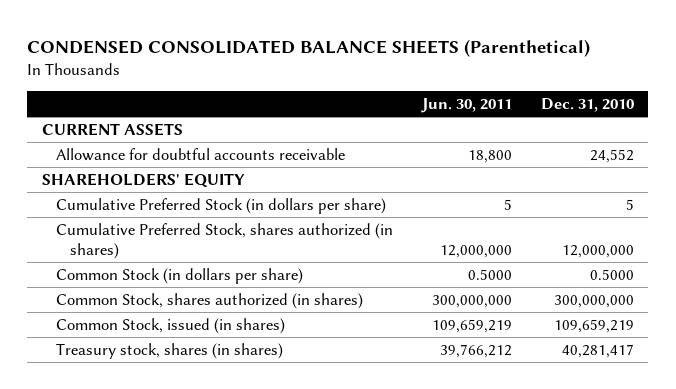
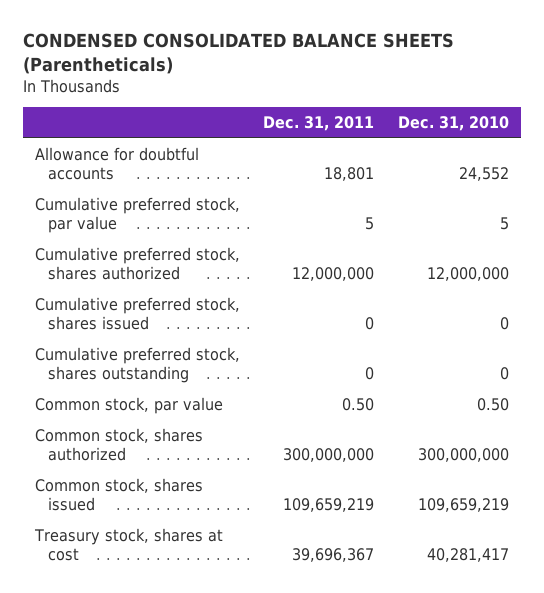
[27,38,591,57] CONDENSED CONSOLIDATED BALANCE SHEETS (Parenthetical) -> [22,32,454,74] CONDENSED CONSOLIDATED BALANCE SHEETS (Parentheticals)
[420,97,512,113] Jun. 30, 2011 -> none
none -> [263,116,375,132] Dec. 31, 2011
[41,122,183,136] CURRENT ASSETS -> none
[41,172,245,188] SHAREHOLDERS' EQUITY -> none
[55,147,345,161] Allowance for doubtful accounts receivable -> [34,146,199,181] Allowance for doubtful accounts
[55,197,386,214] Cumulative Preferred Stock (in dollars per share) -> [34,196,240,234] Cumulative preferred stock, par value
[55,222,393,259] Cumulative Preferred Stock, shares authorized (in shares) -> [34,246,240,281] Cumulative preferred stock, shares authorized
none -> [34,296,240,331] Cumulative preferred stock, shares issued
none -> [34,346,240,384] Cumulative preferred stock, shares outstanding
[55,267,303,284] Common Stock (in dollars per share) -> [34,396,223,414] Common stock, par value
[589,268,634,280] 0.5000 -> [477,397,510,411] 0.50
[55,292,363,309] Common Stock, shares authorized (in shares) -> [34,427,203,462] Common stock, shares authorized
[55,317,285,334] Common Stock, issued (in shares) -> [34,477,203,512] Common stock, shares issued
[55,342,283,359] Treasury stock, shares (in shares) -> [33,527,223,562] Treasury stock, shares at cost

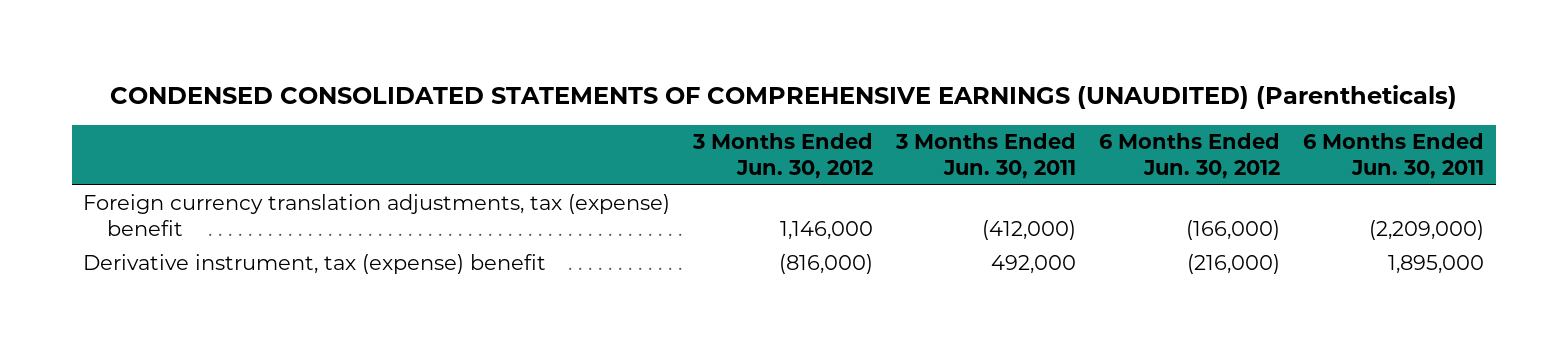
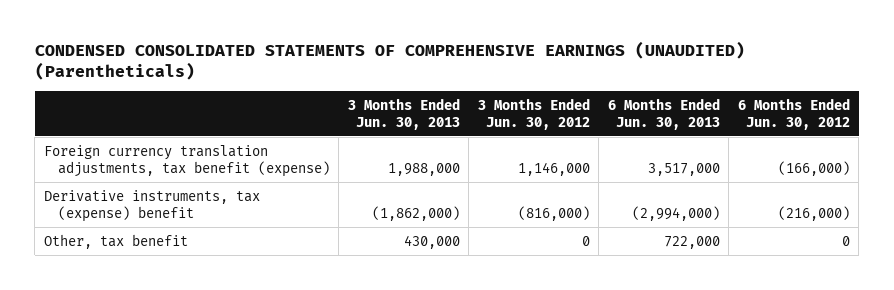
[895,133,1077,180] 3 Months Ended Jun. 30, 2011 -> none
[1303,133,1485,180] 6 Months Ended Jun. 30, 2011 -> none
none -> [347,97,460,130] 3 Months Ended Jun. 30, 2013
none -> [607,97,720,130] 6 Months Ended Jun. 30, 2013
[83,194,671,237] Foreign currency translation adjustments, tax (expense) benefit -> [43,144,330,177] Foreign currency translation adjustments, tax benefit (expense)
[83,254,547,275] Derivative instrument, tax (expense) benefit -> [43,189,260,222] Derivative instruments, tax (expense) benefit
none -> [43,233,188,249] Other, tax benefit

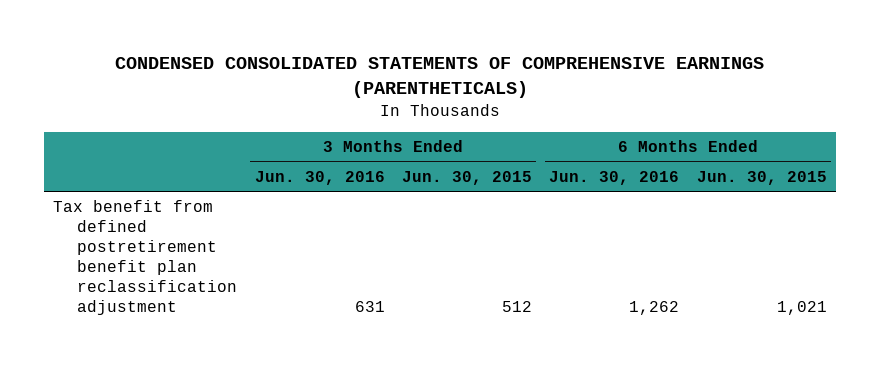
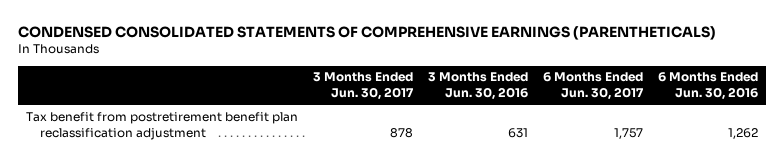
[402,170,533,185] Jun. 30, 2015 -> none
[696,170,827,185] Jun. 30, 2015 -> none
none -> [312,72,414,101] 3 Months Ended Jun. 30, 2017
none -> [543,72,645,101] 6 Months Ended Jun. 30, 2017
[52,200,238,315] Tax benefit from defined postretirement benefit plan reclassification adjustment -> [25,111,298,140] Tax benefit from postretirement benefit plan reclassification adjustment

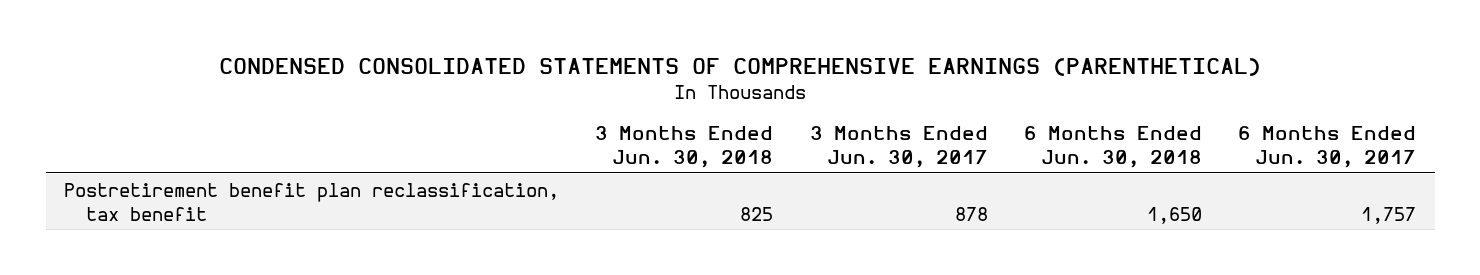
[18,25,717,40] CONDENSED CONSOLIDATED STATEMENTS OF COMPREHENSIVE EARNINGS (PARENTHETICALS) -> [219,58,1262,77] CONDENSED CONSOLIDATED STATEMENTS OF COMPREHENSIVE EARNINGS (PARENTHETICAL)
[428,72,529,101] 3 Months Ended Jun. 30, 2016 -> none
[658,72,759,101] 6 Months Ended Jun. 30, 2016 -> none
none -> [595,126,774,169] 3 Months Ended Jun. 30, 2018
none -> [1024,126,1203,169] 6 Months Ended Jun. 30, 2018
[25,111,298,140] Tax benefit from postretirement benefit plan reclassification adjustment -> [63,182,559,221] Postretirement benefit plan reclassification, tax benefit

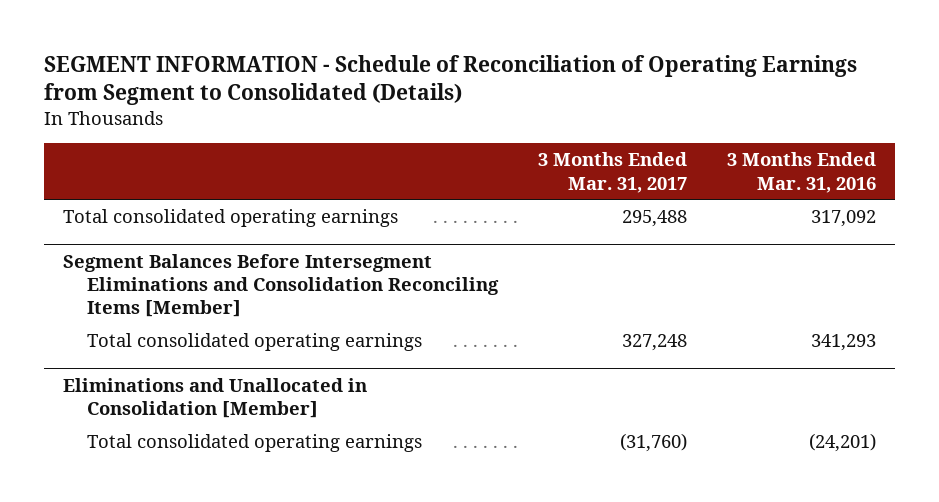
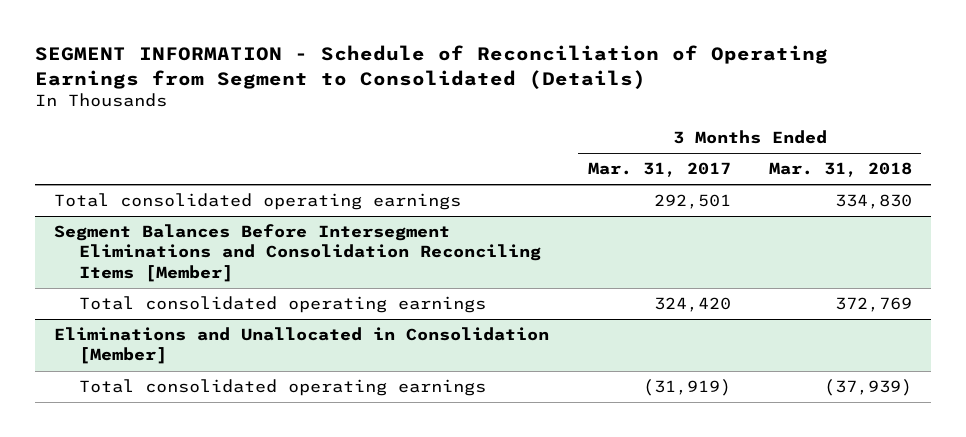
[726,152,876,193] 3 Months Ended Mar. 31, 2016 -> none
none -> [768,162,912,178] Mar. 31, 2018
[621,209,687,227] 295,488 -> [653,194,731,210] 292,501
[621,333,687,351] 327,248 -> [653,297,731,313] 324,420
[619,432,687,452] (31,760) -> [642,379,731,397] (31,919)

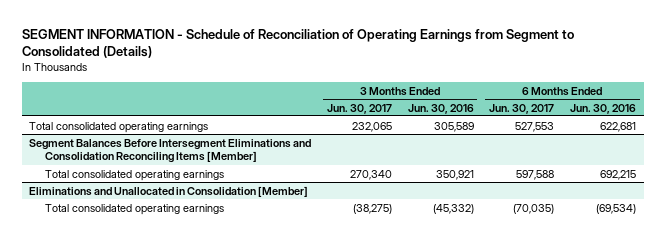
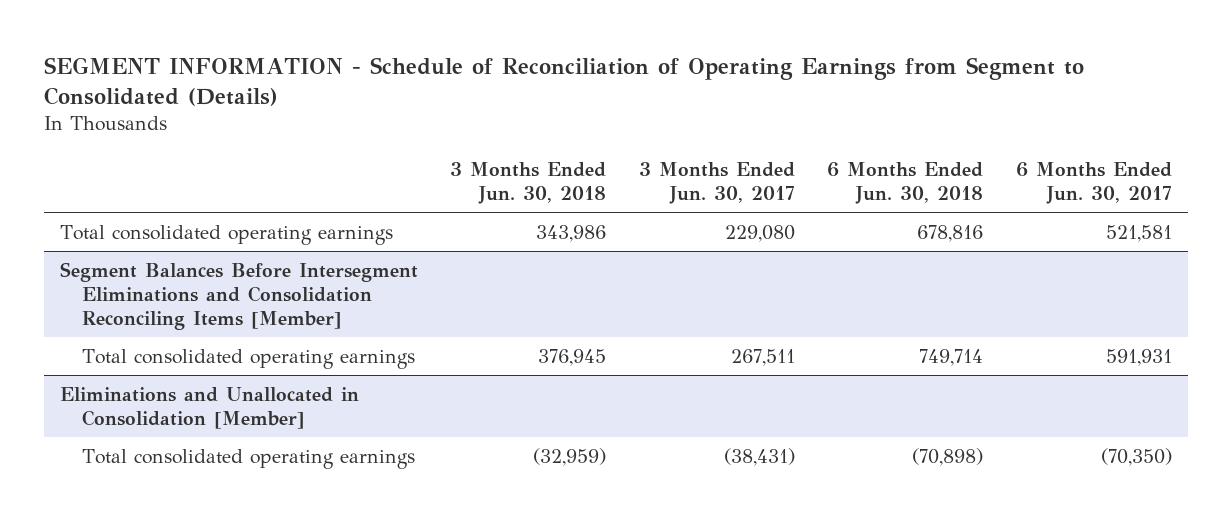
[407,103,474,114] Jun. 30, 2016 -> none
[569,103,636,114] Jun. 30, 2016 -> none
none -> [450,161,607,204] 3 Months Ended Jun. 30, 2018
none -> [827,161,984,204] 6 Months Ended Jun. 30, 2018
[351,121,392,132] 232,065 -> [724,224,795,242] 229,080
[515,121,555,132] 527,553 -> [1105,224,1172,242] 521,581
[349,169,392,180] 270,340 -> [730,348,795,366] 267,511
[516,169,555,180] 597,588 -> [1105,348,1172,366] 591,931
[352,203,392,214] (38,275) -> [723,447,795,466] (38,431)
[513,203,555,214] (70,035) -> [1100,447,1172,466] (70,350)

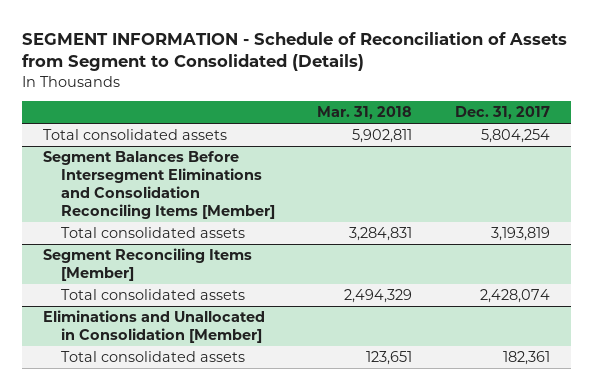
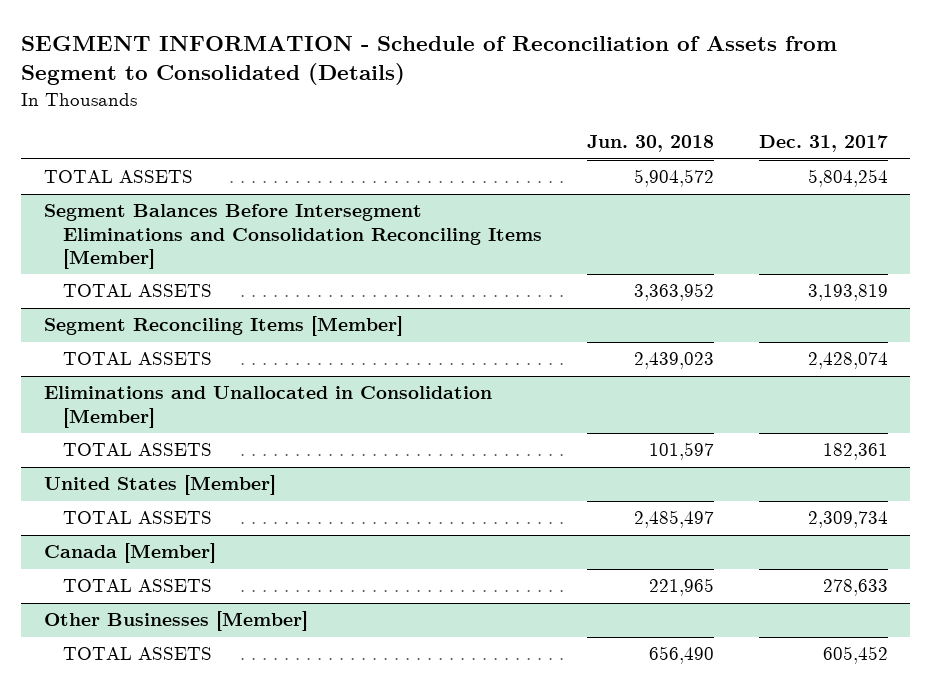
[317,106,413,120] Mar. 31, 2018 -> none
none -> [586,135,714,153] Jun. 30, 2018
[43,129,228,141] Total consolidated assets -> [44,170,194,184] TOTAL ASSETS
[60,227,245,239] Total consolidated assets -> [62,284,212,298] TOTAL ASSETS
[60,289,245,301] Total consolidated assets -> [62,352,212,366] TOTAL ASSETS
[60,351,245,363] Total consolidated assets -> [62,443,212,457] TOTAL ASSETS
none -> [44,475,277,496] United States [Member]
none -> [62,511,212,525] TOTAL ASSETS
none -> [44,543,217,564] Canada [Member]
none -> [62,579,212,593] TOTAL ASSETS
none -> [44,611,309,632] Other Businesses [Member]
none -> [62,647,212,661] TOTAL ASSETS

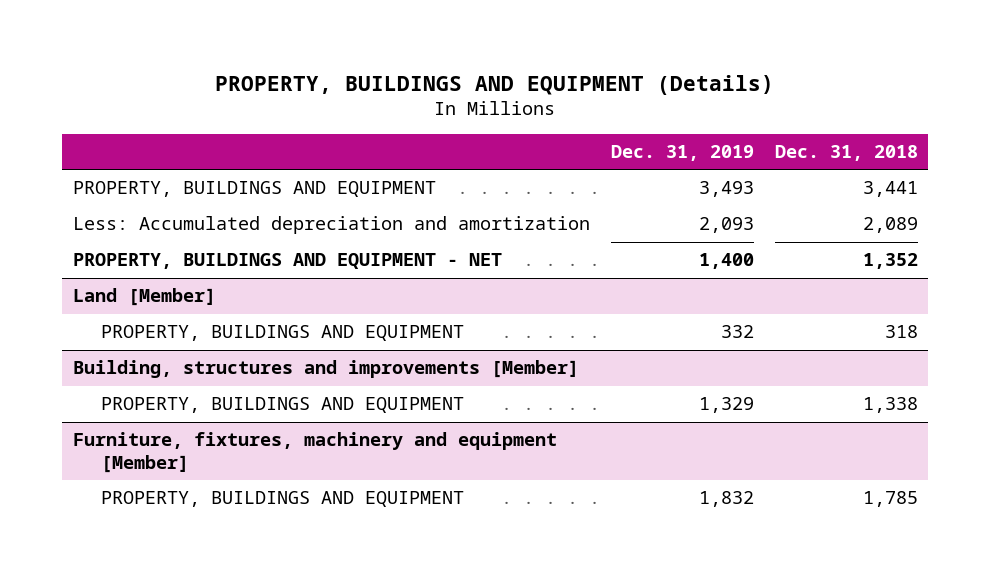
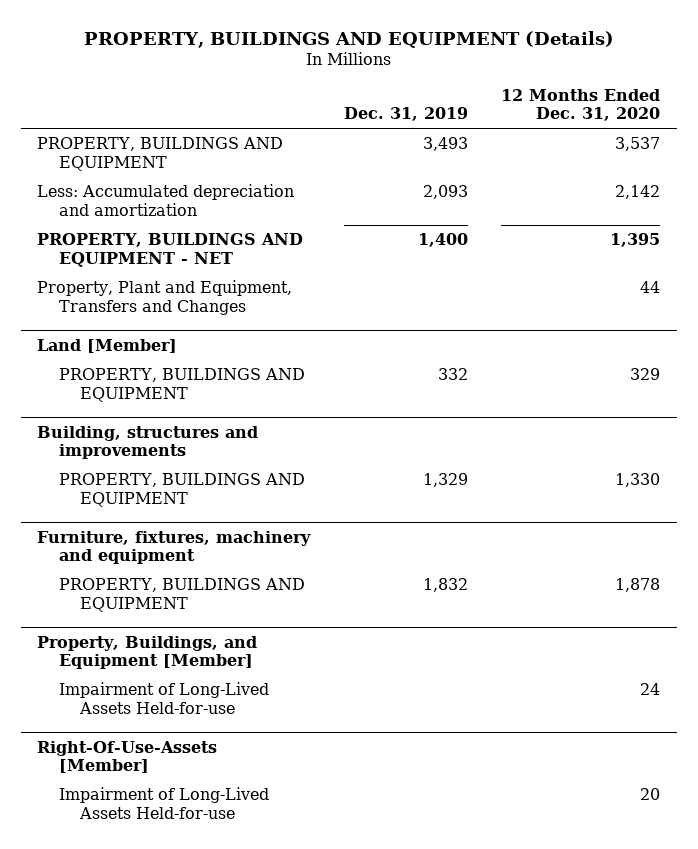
[774,145,918,162] Dec. 31, 2018 -> none
none -> [501,88,661,122] 12 Months Ended Dec. 31, 2020
none -> [37,280,293,315] Property, Plant and Equipment, Transfers and Changes
[72,360,579,379] Building, structures and improvements [Member] -> [37,425,259,460] Building, structures and improvements
[72,432,557,473] Furniture, fixtures, machinery and equipment [Member] -> [37,530,312,565] Furniture, fixtures, machinery and equipment
none -> [37,635,258,670] Property, Buildings, and Equipment [Member]
none -> [58,682,269,714] Impairment of Long-Lived Assets Held-for-use
none -> [37,740,218,774] Right-Of-Use-Assets [Member]
none -> [58,787,269,819] Impairment of Long-Lived Assets Held-for-use

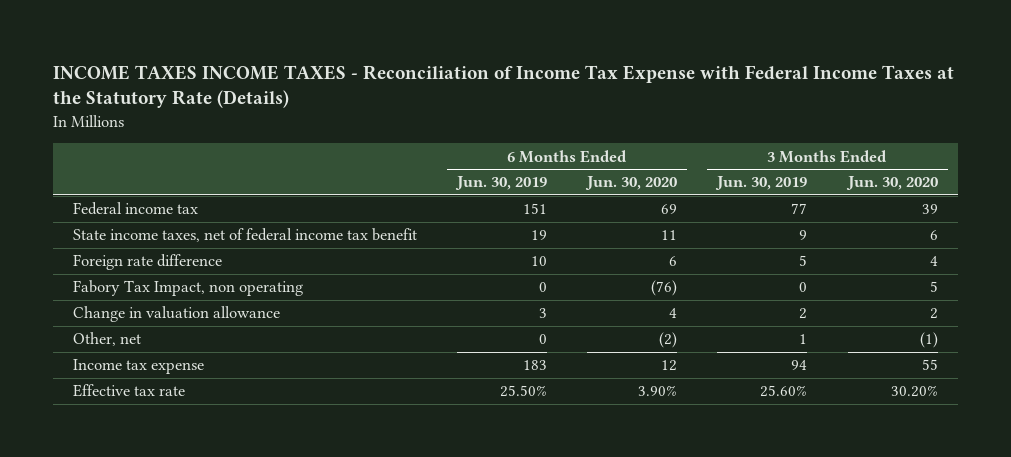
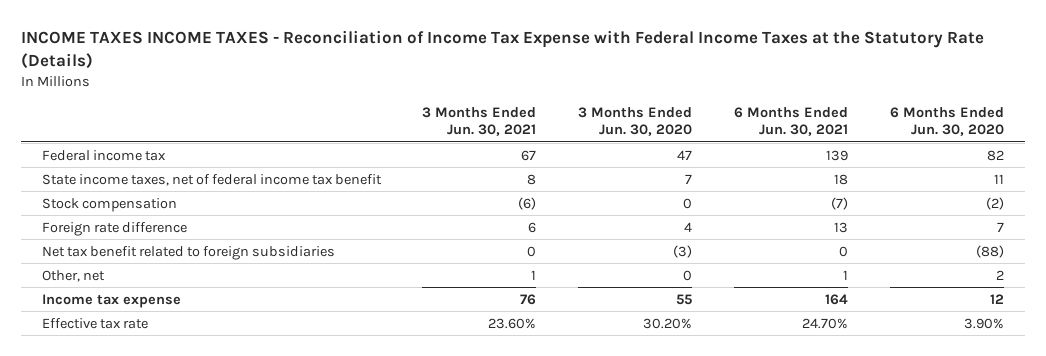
[455,176,548,191] Jun. 30, 2019 -> none
[715,176,808,191] Jun. 30, 2019 -> none
none -> [422,107,537,137] 3 Months Ended Jun. 30, 2021
none -> [734,107,849,137] 6 Months Ended Jun. 30, 2021
[73,280,304,297] Fabory Tax Impact, non operating -> none
[73,306,281,323] Change in valuation allowance -> none
[661,204,678,215] 69 -> [986,149,1004,161] 82
[921,204,938,215] 39 -> [677,149,693,160] 47
[929,230,938,241] 6 -> [685,173,693,184] 7
none -> [41,197,177,212] Stock compensation
[669,256,678,267] 6 -> [996,221,1004,232] 7
none -> [41,245,335,260] Net tax benefit related to foreign subsidiaries
[659,332,678,349] (2) -> [995,269,1004,280] 2
[919,332,938,349] (1) -> [683,269,693,281] 0

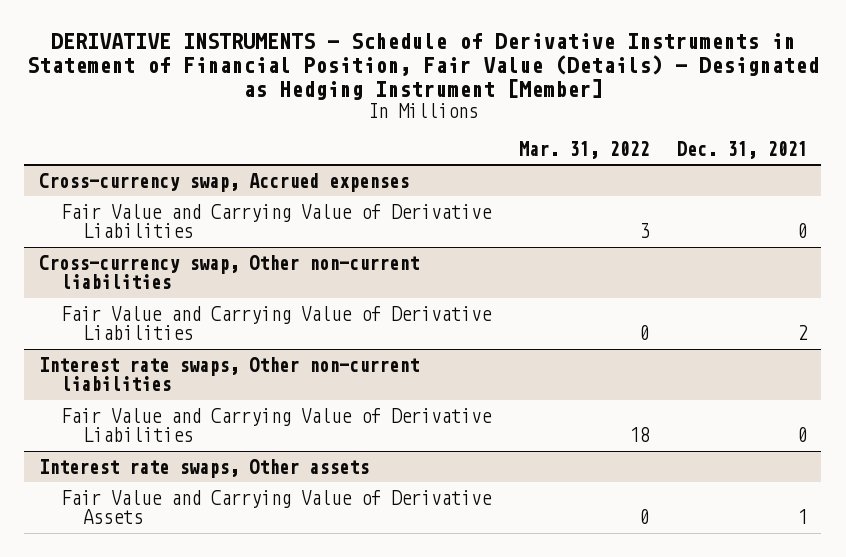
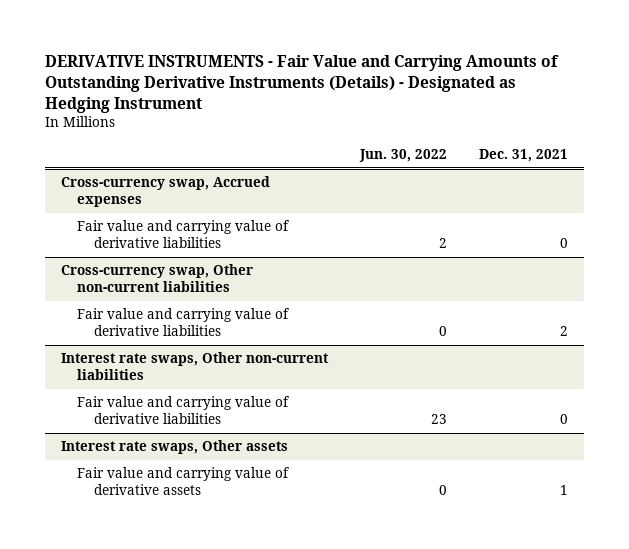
[26,32,819,100] DERIVATIVE INSTRUMENTS - Schedule of Derivative Instruments in Statement of Financial Position, Fair Value (Details) - Designated as Hedging Instrument [Member] -> [45,54,560,113] DERIVATIVE INSTRUMENTS - Fair Value and Carrying Amounts of Outstanding Derivative Instruments (Details) - Designated as Hedging Instrument
[518,141,649,160] Mar. 31, 2022 -> none
none -> [358,149,447,163] Jun. 30, 2022
[60,203,492,239] Fair Value and Carrying Value of Derivative Liabilities -> [77,220,290,249] Fair value and carrying value of derivative liabilities
[60,305,492,341] Fair Value and Carrying Value of Derivative Liabilities -> [77,308,290,337] Fair value and carrying value of derivative liabilities
[60,407,492,443] Fair Value and Carrying Value of Derivative Liabilities -> [77,396,290,425] Fair value and carrying value of derivative liabilities
[60,489,492,525] Fair Value and Carrying Value of Derivative Assets -> [77,467,290,496] Fair value and carrying value of derivative assets

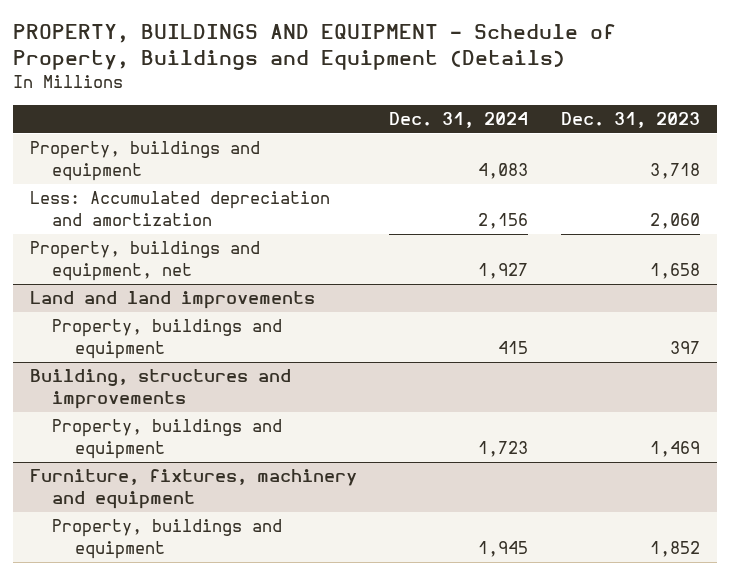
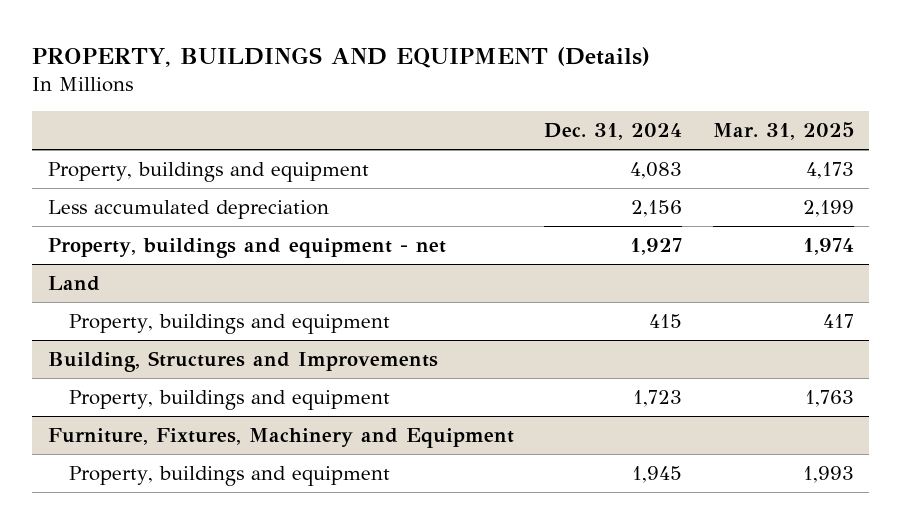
[13,24,617,71] PROPERTY, BUILDINGS AND EQUIPMENT - Schedule of Property, Buildings and Equipment (Details) -> [32,46,651,68] PROPERTY, BUILDINGS AND EQUIPMENT (Details)
[561,112,701,129] Dec. 31, 2023 -> none
none -> [712,122,854,141] Mar. 31, 2025
[29,191,330,226] Less: Accumulated depreciation and amortization -> [47,199,329,219] Less accumulated depreciation
[29,241,260,281] Property, buildings and equipment, net -> [47,237,446,258] Property, buildings and equipment - net
[29,291,315,310] Land and land improvements -> [47,275,100,291] Land
[29,369,291,409] Building, structures and improvements -> [47,350,438,372] Building, Structures and Improvements
[29,469,357,509] Furniture, fixtures, machinery and equipment -> [47,427,514,448] Furniture, Fixtures, Machinery and Equipment

